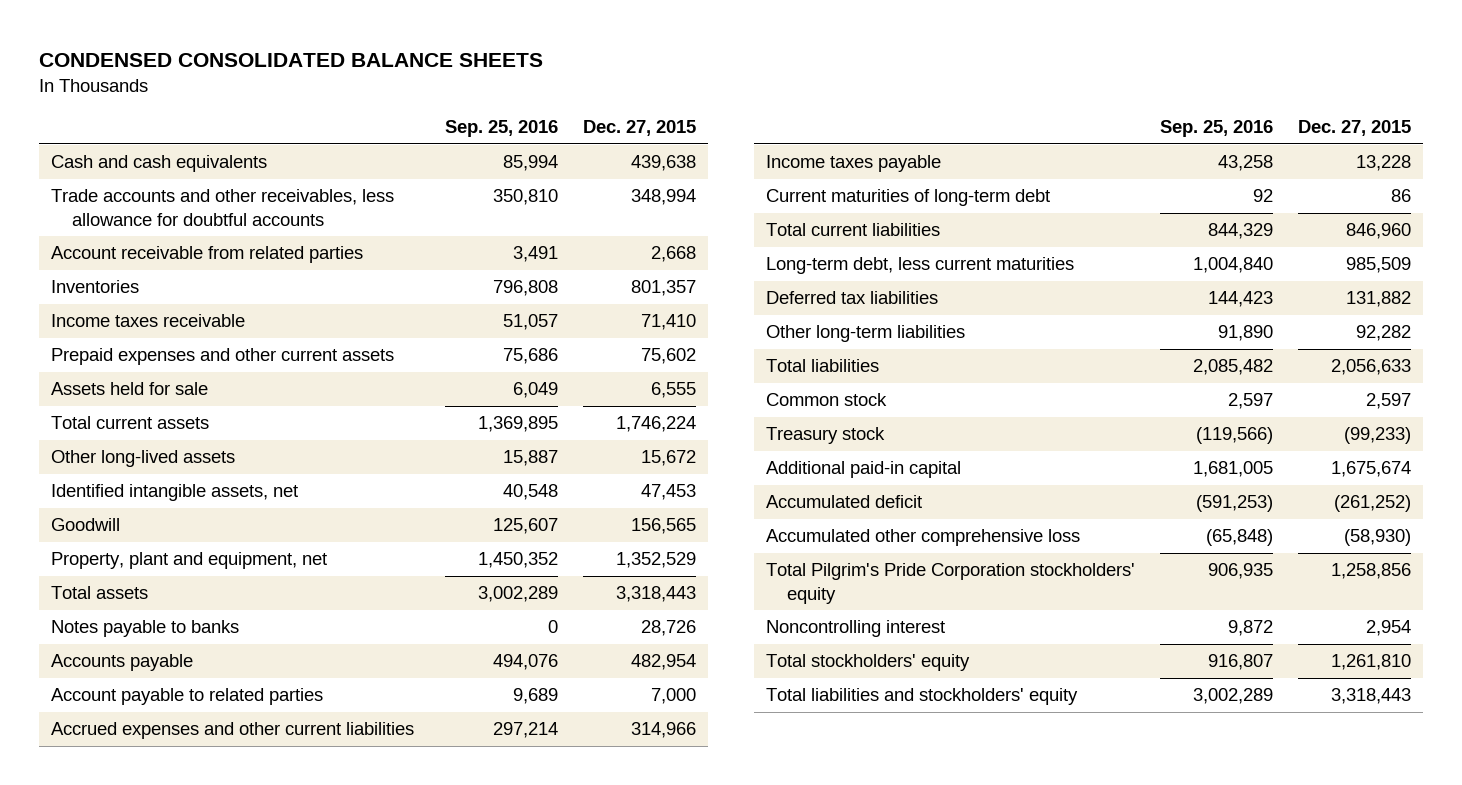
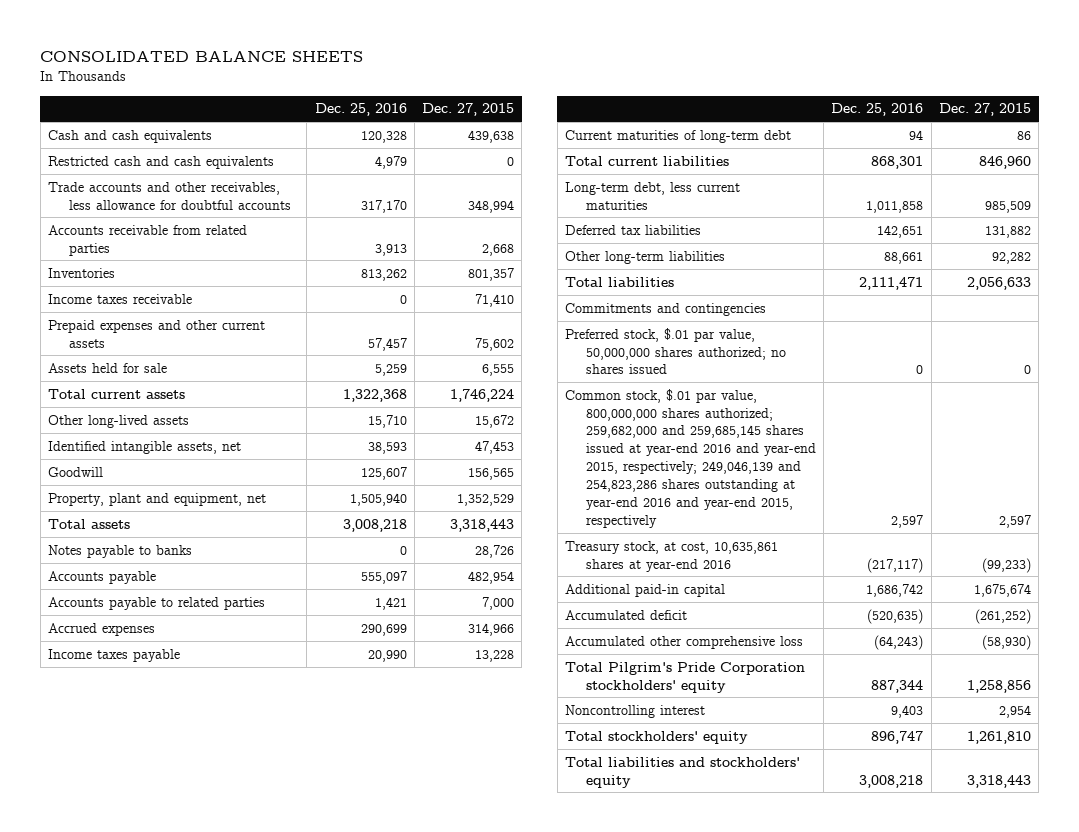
[38,53,543,68] CONDENSED CONSOLIDATED BALANCE SHEETS -> [40,51,364,63] CONSOLIDATED BALANCE SHEETS
[444,120,558,138] Sep. 25, 2016 -> none
none -> [314,103,407,117] Dec. 25, 2016
none -> [48,155,275,169] Restricted cash and cash equivalents
[51,246,364,264] Account receivable from related parties -> [48,224,248,256] Accounts receivable from related parties
[51,688,324,706] Account payable to related parties -> [48,596,266,610] Accounts payable to related parties
[51,722,415,740] Accrued expenses and other current liabilities -> [48,622,156,636] Accrued expenses
none -> [564,302,766,316] Commitments and contingencies
none -> [564,327,786,375] Preferred stock, $.01 par value, 50,000,000 shares authorized; no shares issued
[766,393,888,407] Common stock -> [564,388,816,528] Common stock, $.01 par value, 800,000,000 shares authorized; 259,682,000 and 259,685,145 shares issued at year-end 2016 and year-end 2015, respectively; 249,046,139 and 254,823,286 shares outstanding at year-end 2016 and year-end 2015, respectively
[766,427,886,445] Treasury stock -> [564,540,778,572] Treasury stock, at cost, 10,635,861 shares at year-end 2016

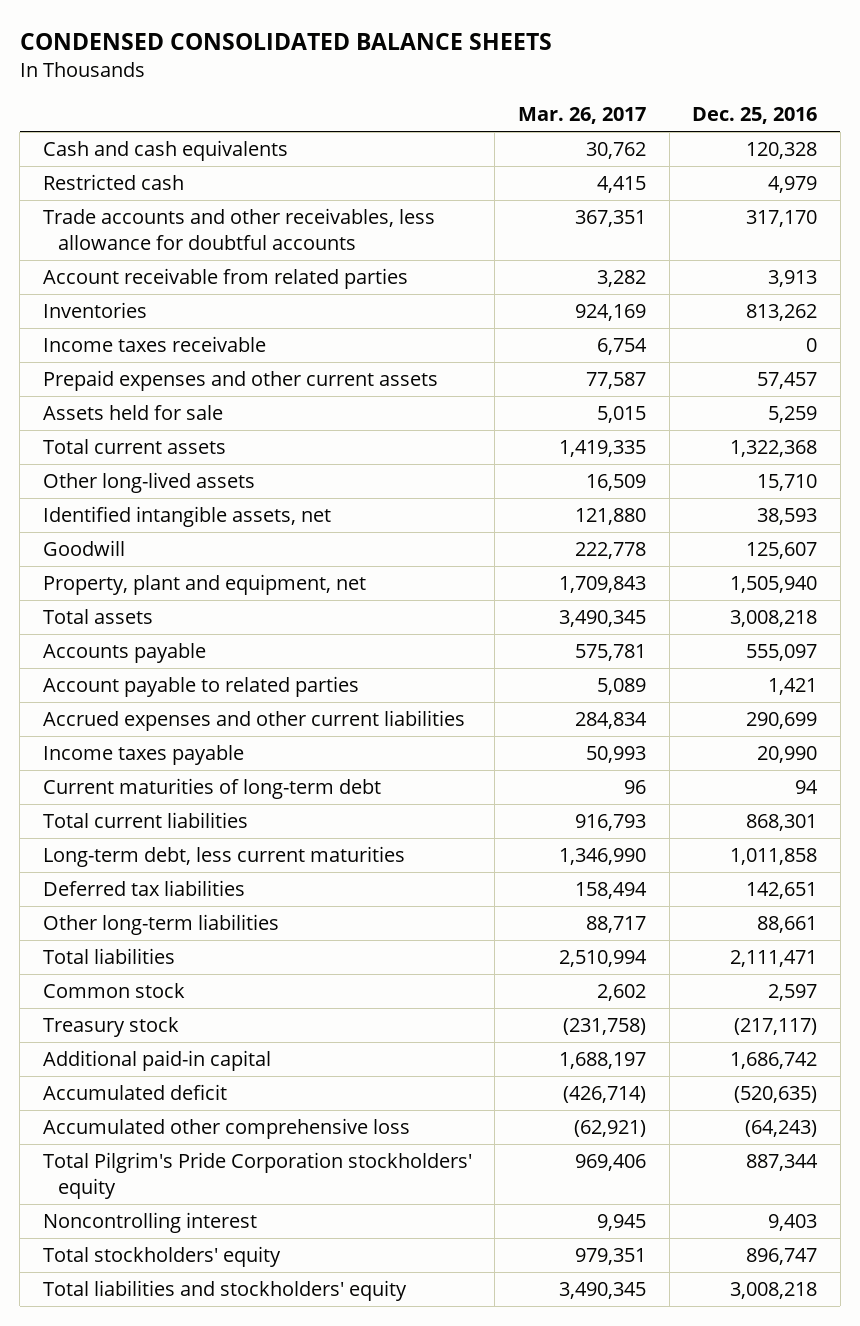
[40,51,364,63] CONSOLIDATED BALANCE SHEETS -> [19,33,552,51] CONDENSED CONSOLIDATED BALANCE SHEETS
[422,103,515,117] Dec. 27, 2015 -> none
none -> [518,107,647,125] Mar. 26, 2017
[48,155,275,169] Restricted cash and cash equivalents -> [42,174,184,191] Restricted cash
[48,224,248,256] Accounts receivable from related parties -> [42,268,408,290] Account receivable from related parties
[48,544,193,558] Notes payable to banks -> none
[48,596,266,610] Accounts payable to related parties -> [42,676,359,698] Account payable to related parties
[48,622,156,636] Accrued expenses -> [42,710,465,732] Accrued expenses and other current liabilities
[564,302,766,316] Commitments and contingencies -> none
[564,327,786,375] Preferred stock, $.01 par value, 50,000,000 shares authorized; no shares issued -> none
[564,388,816,528] Common stock, $.01 par value, 800,000,000 shares authorized; 259,682,000 and 259,685,145 shares issued at year-end 2016 and year-end 2015, respectively; 249,046,139 and 254,823,286 shares outstanding at year-end 2016 and year-end 2015, respectively -> [42,983,185,999] Common stock
[564,540,778,572] Treasury stock, at cost, 10,635,861 shares at year-end 2016 -> [42,1017,179,1038] Treasury stock

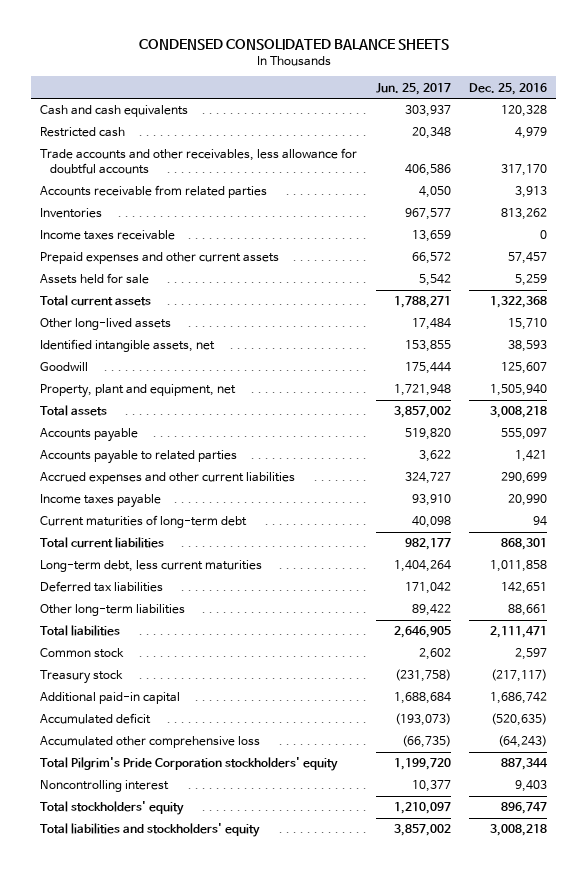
[518,107,647,125] Mar. 26, 2017 -> none
none -> [375,82,451,95] Jun. 25, 2017
[42,268,408,290] Account receivable from related parties -> [40,185,268,199] Accounts receivable from related parties
[42,676,359,698] Account payable to related parties -> [40,450,238,465] Accounts payable to related parties

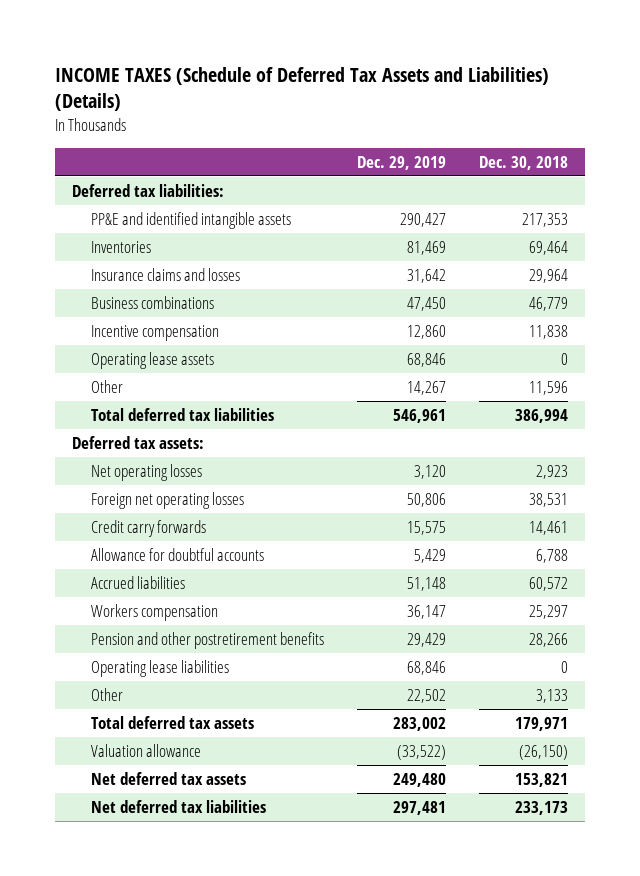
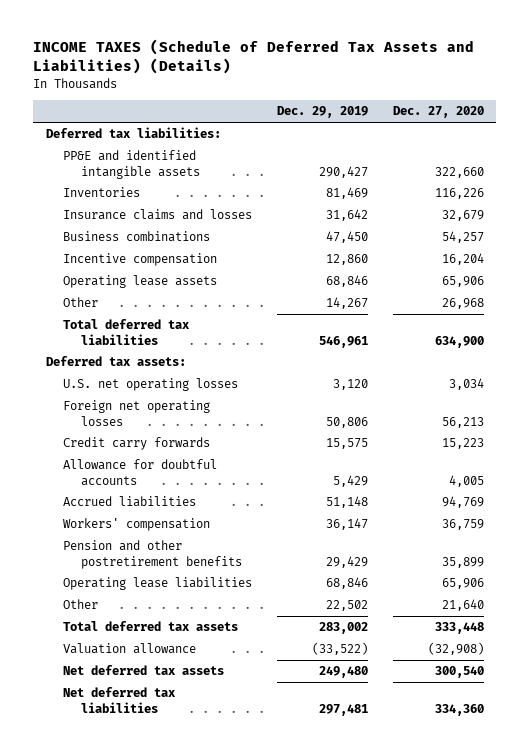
[479,155,569,170] Dec. 30, 2018 -> none
none -> [392,106,484,119] Dec. 27, 2020
[91,463,203,481] Net operating losses -> [63,378,239,392] U.S. net operating losses
[91,603,219,621] Workers compensation -> [63,518,211,532] Workers' compensation

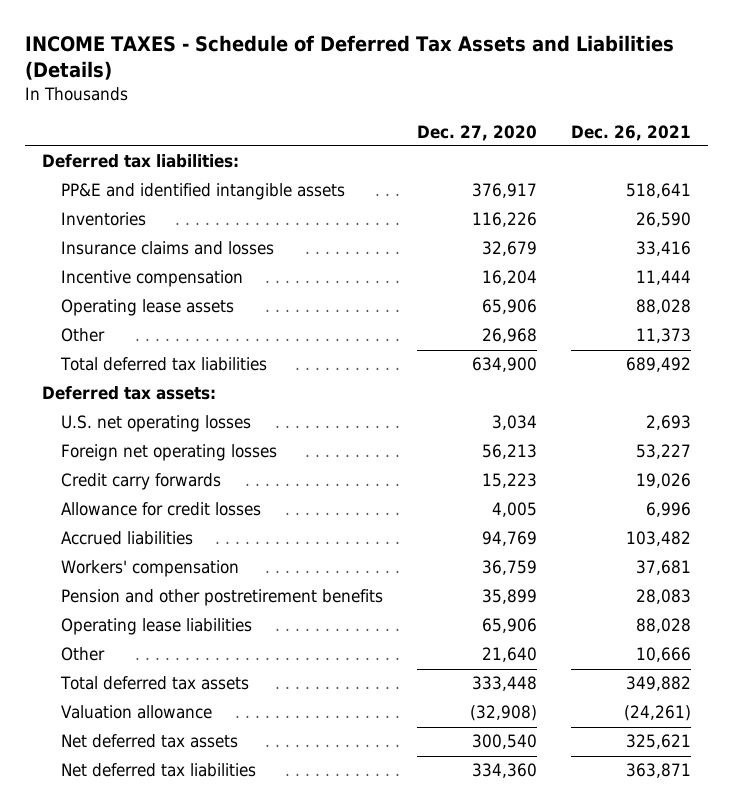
[33,39,475,75] INCOME TAXES (Schedule of Deferred Tax Assets and Liabilities) (Details) -> [25,35,675,81] INCOME TAXES - Schedule of Deferred Tax Assets and Liabilities (Details)
[277,106,369,119] Dec. 29, 2019 -> none
none -> [571,124,692,141] Dec. 26, 2021
[434,166,484,178] 322,660 -> [472,183,538,199] 376,917
[63,231,211,243] Business combinations -> none
[63,459,218,486] Allowance for doubtful accounts -> [61,502,262,517] Allowance for credit losses

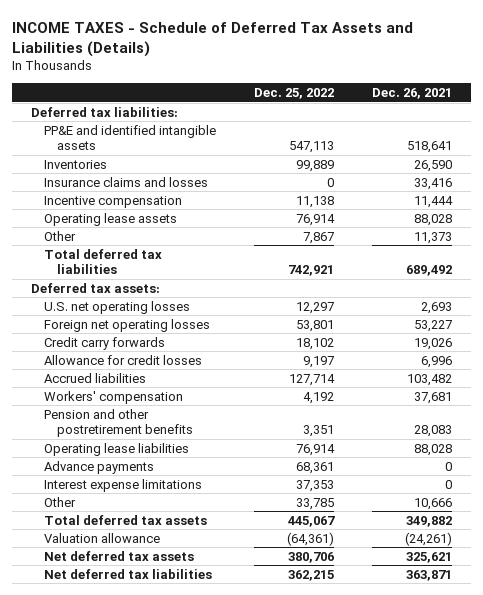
[417,124,538,141] Dec. 27, 2020 -> none
none -> [254,88,335,100] Dec. 25, 2022
none -> [44,460,155,474] Advance payments
none -> [44,478,203,492] Interest expense limitations

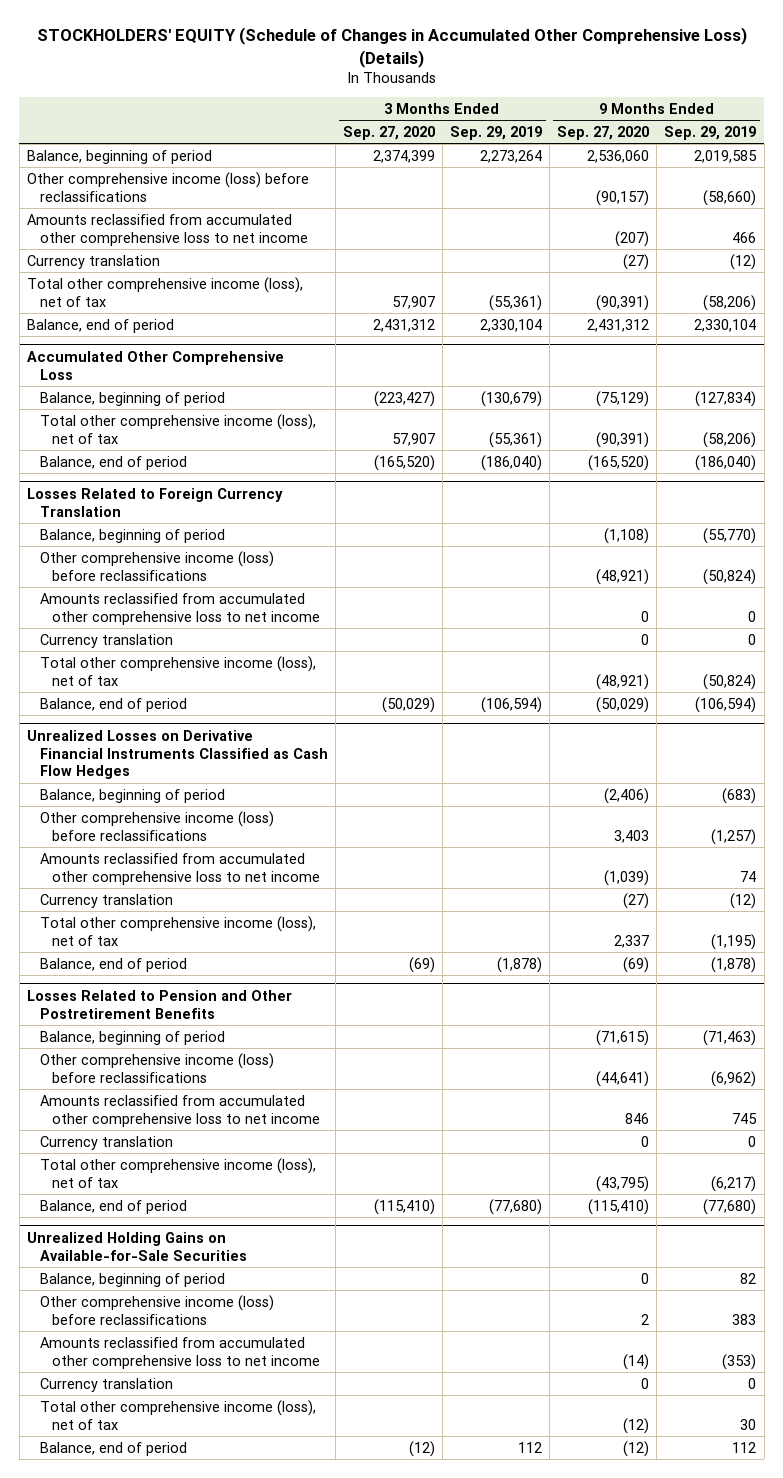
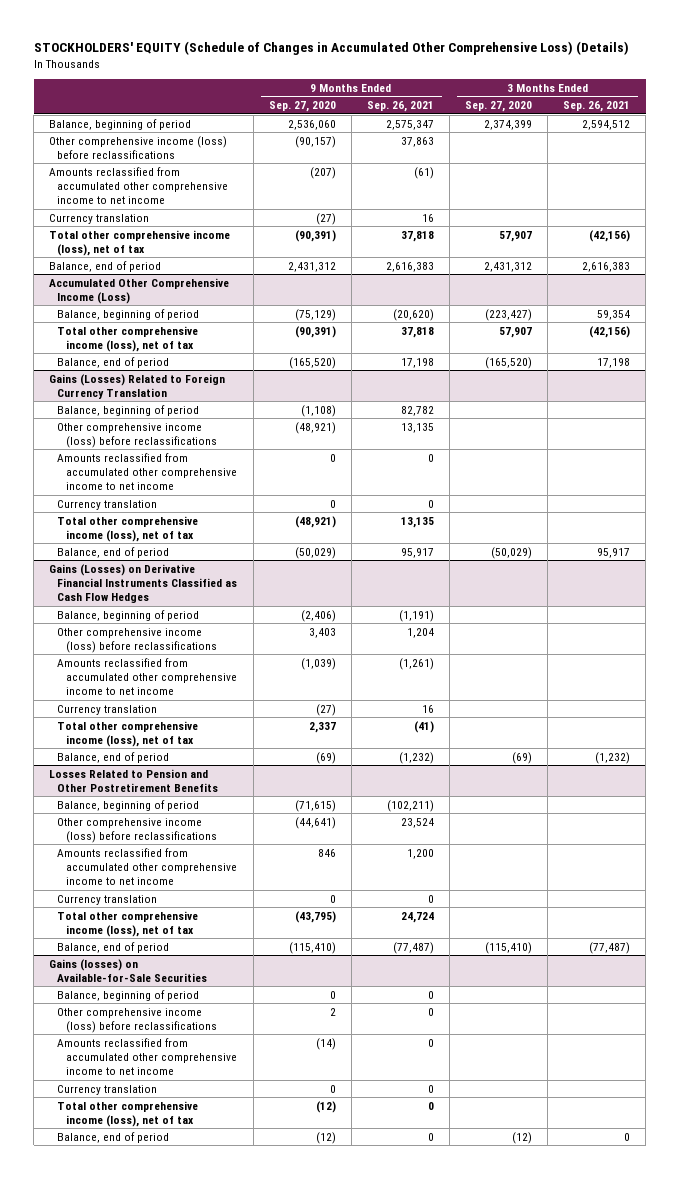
[449,125,542,140] Sep. 29, 2019 -> none
[664,125,757,140] Sep. 29, 2019 -> none
none -> [366,101,434,113] Sep. 26, 2021
none -> [563,101,631,113] Sep. 26, 2021
[26,213,308,246] Amounts reclassified from accumulated other comprehensive loss to net income -> [49,166,229,205] Amounts reclassified from accumulated other comprehensive income to net income
[26,350,284,380] Accumulated Other Comprehensive Loss -> [49,277,230,305] Accumulated Other Comprehensive Income (Loss)
[26,487,283,517] Losses Related to Foreign Currency Translation -> [49,373,226,400] Gains (Losses) Related to Foreign Currency Translation
[39,592,321,625] Amounts reclassified from accumulated other comprehensive loss to net income -> [57,452,237,491] Amounts reclassified from accumulated other comprehensive income to net income
[26,729,328,780] Unrealized Losses on Derivative Financial Instruments Classified as Cash Flow Hedges -> [49,563,238,604] Gains (Losses) on Derivative Financial Instruments Classified as Cash Flow Hedges
[39,852,321,885] Amounts reclassified from accumulated other comprehensive loss to net income -> [57,657,237,696] Amounts reclassified from accumulated other comprehensive income to net income
[39,1094,321,1127] Amounts reclassified from accumulated other comprehensive loss to net income -> [57,847,237,886] Amounts reclassified from accumulated other comprehensive income to net income
[26,1231,247,1261] Unrealized Holding Gains on Available-for-Sale Securities -> [49,958,208,983] Gains (losses) on Available-for-Sale Securities
[39,1336,321,1369] Amounts reclassified from accumulated other comprehensive loss to net income -> [57,1037,237,1076] Amounts reclassified from accumulated other comprehensive income to net income

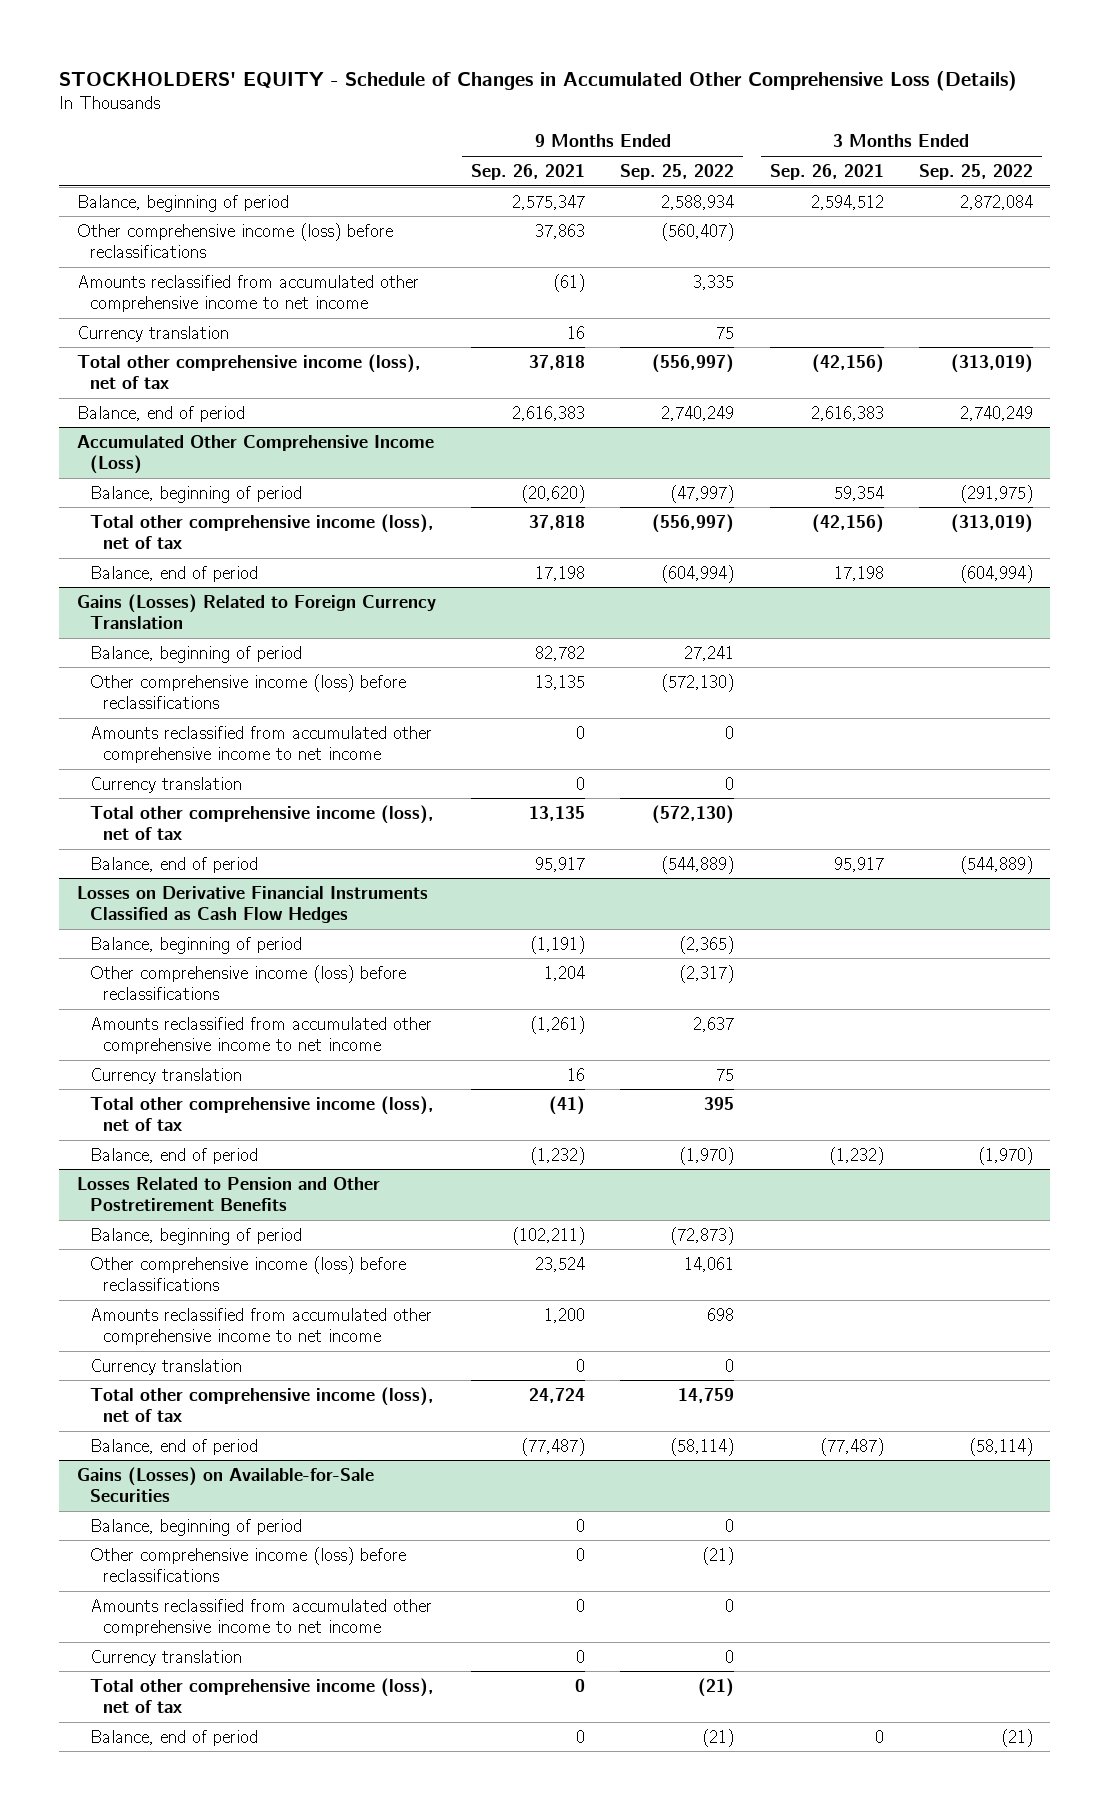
[33,40,629,55] STOCKHOLDERS' EQUITY (Schedule of Changes in Accumulated Other Comprehensive Loss) (Details) -> [59,71,1018,92] STOCKHOLDERS' EQUITY - Schedule of Changes in Accumulated Other Comprehensive Loss (Details)
[268,101,336,113] Sep. 27, 2020 -> none
[465,101,533,113] Sep. 27, 2020 -> none
none -> [620,163,735,180] Sep. 25, 2022
none -> [918,163,1033,180] Sep. 25, 2022
[49,563,238,604] Gains (Losses) on Derivative Financial Instruments Classified as Cash Flow Hedges -> [76,885,428,924] Losses on Derivative Financial Instruments Classified as Cash Flow Hedges
[49,958,208,983] Gains (losses) on Available-for-Sale Securities -> [76,1466,374,1503] Gains (Losses) on Available-for-Sale Securities

